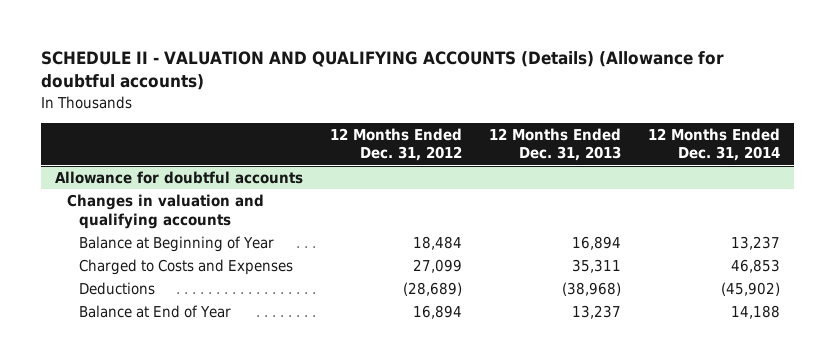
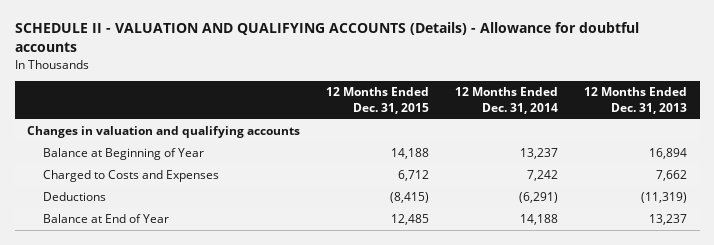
[40,51,724,91] SCHEDULE II - VALUATION AND QUALIFYING ACCOUNTS (Details) (Allowance for doubtful accounts) -> [14,22,639,53] SCHEDULE II - VALUATION AND QUALIFYING ACCOUNTS (Details) - Allowance for doubtful accounts
[329,127,462,162] 12 Months Ended Dec. 31, 2012 -> none
none -> [326,87,430,114] 12 Months Ended Dec. 31, 2015
[54,171,303,185] Allowance for doubtful accounts -> none
[571,259,621,274] 35,311 -> [655,170,687,182] 7,662
[730,259,780,274] 46,853 -> [526,170,558,182] 7,242
[561,282,621,297] (38,968) -> [640,192,687,204] (11,319)
[720,282,780,297] (45,902) -> [518,192,558,204] (6,291)

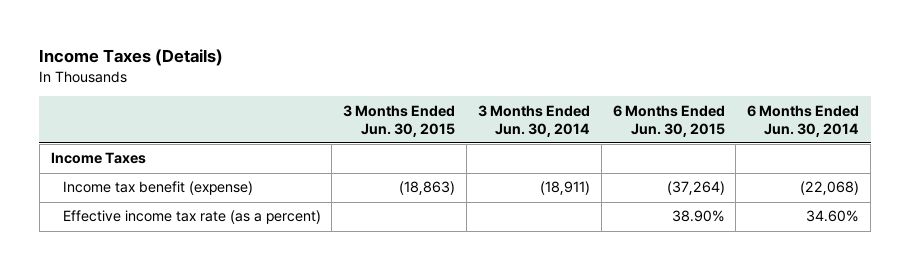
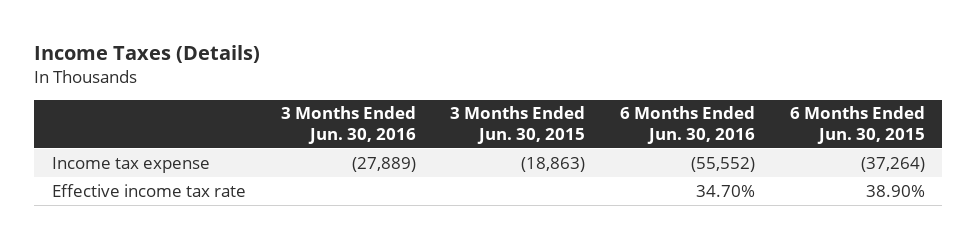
[477,104,590,137] 3 Months Ended Jun. 30, 2014 -> none
[747,104,860,137] 6 Months Ended Jun. 30, 2014 -> none
none -> [280,106,416,145] 3 Months Ended Jun. 30, 2016
none -> [620,106,756,145] 6 Months Ended Jun. 30, 2016
[50,152,146,165] Income Taxes -> none
[62,181,253,196] Income tax benefit (expense) -> [51,156,210,173] Income tax expense
[62,210,321,225] Effective income tax rate (as a percent) -> [51,183,246,197] Effective income tax rate

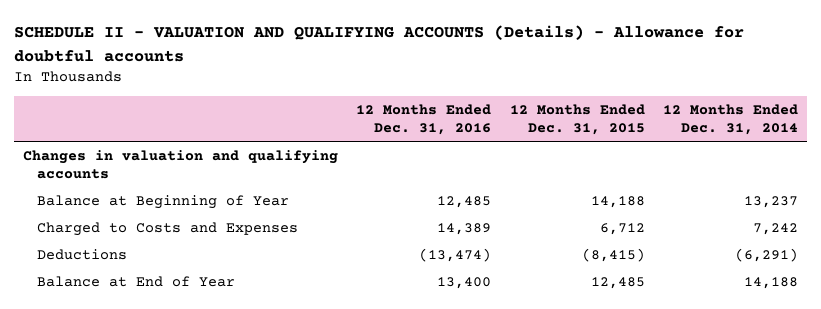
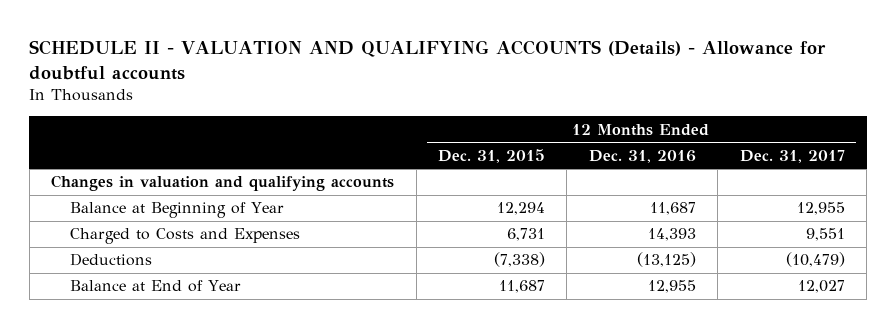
[662,103,798,136] 12 Months Ended Dec. 31, 2014 -> none
none -> [739,149,845,163] Dec. 31, 2017
[437,195,492,208] 12,485 -> [649,202,696,216] 11,687
[590,195,645,208] 14,188 -> [496,202,545,216] 12,294
[437,222,492,235] 14,389 -> [647,228,696,242] 14,393
[599,222,645,235] 6,712 -> [506,228,545,242] 6,731
[419,247,492,262] (13,474) -> [636,252,696,268] (13,125)
[581,247,645,262] (8,415) -> [493,252,545,268] (7,338)
[437,276,492,289] 13,400 -> [647,280,696,294] 12,955
[590,276,645,289] 12,485 -> [498,280,545,294] 11,687

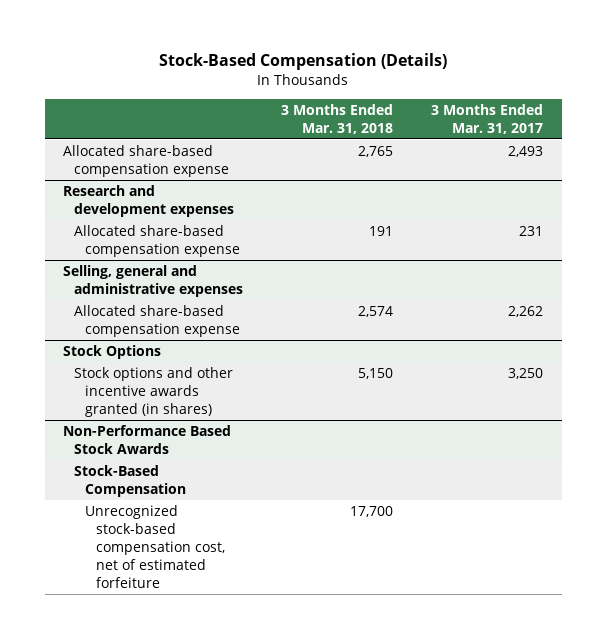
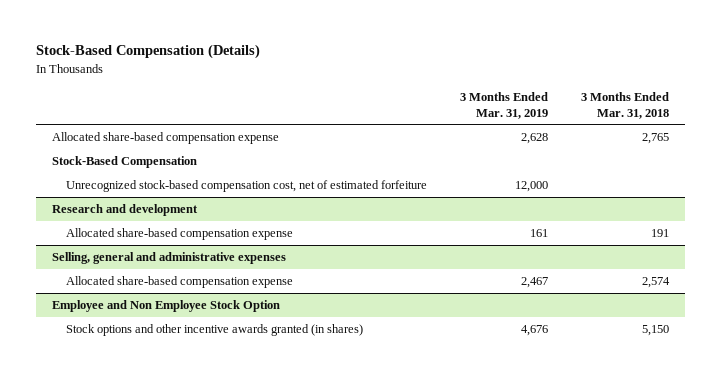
[431,103,544,134] 3 Months Ended Mar. 31, 2017 -> none
none -> [459,92,548,119] 3 Months Ended Mar. 31, 2019
none -> [52,156,198,169] Stock-Based Compensation
none -> [65,180,427,193] Unrecognized stock-based compensation cost, net of estimated forfeiture
[63,184,235,217] Research and development expenses -> [52,204,199,217] Research and development
[63,344,162,359] Stock Options -> [52,300,281,313] Employee and Non Employee Stock Option
[63,424,232,454] Non-Performance Based Stock Awards -> none
[74,464,187,497] Stock-Based Compensation -> none
[85,504,226,588] Unrecognized stock-based compensation cost, net of estimated forfeiture -> none

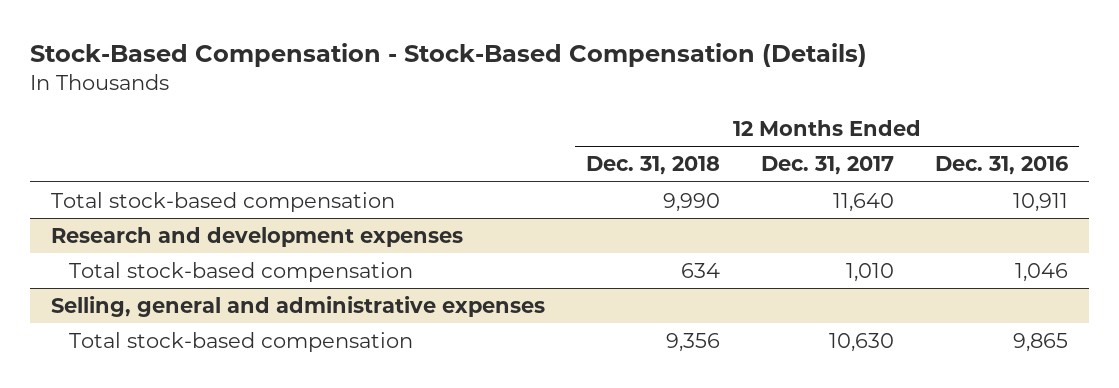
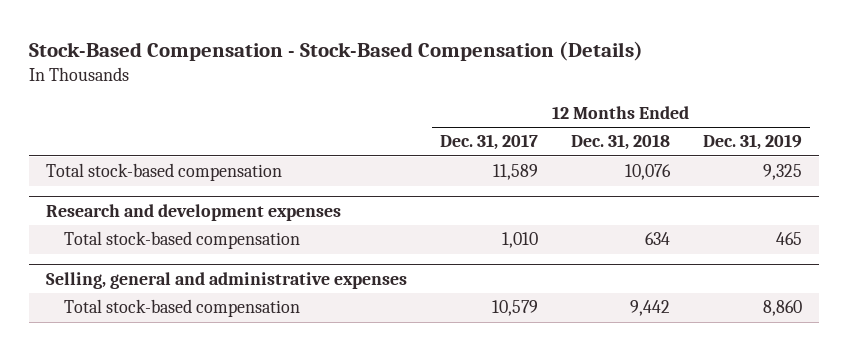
[935,156,1069,176] Dec. 31, 2016 -> none
none -> [702,134,802,151] Dec. 31, 2019
[662,192,720,212] 9,990 -> [624,164,671,181] 10,076
[833,192,895,212] 11,640 -> [492,164,538,181] 11,589
[665,332,720,352] 9,356 -> [629,300,670,317] 9,442
[829,332,895,352] 10,630 -> [491,300,538,317] 10,579

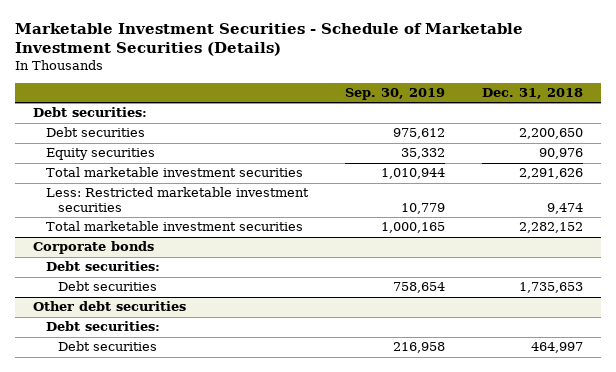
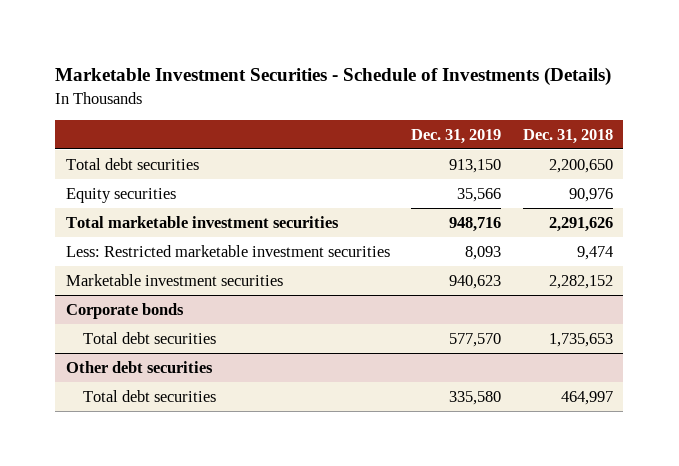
[14,23,523,57] Marketable Investment Securities - Schedule of Marketable Investment Securities (Details) -> [55,67,612,87] Marketable Investment Securities - Schedule of Investments (Details)
[344,88,445,101] Sep. 30, 2019 -> none
none -> [411,129,502,145] Dec. 31, 2019
[33,107,148,118] Debt securities: -> none
[45,127,145,138] Debt securities -> [66,157,200,170] Total debt securities
[45,221,303,232] Total marketable investment securities -> [66,273,284,286] Marketable investment securities
[45,261,160,272] Debt securities: -> none
[58,281,158,292] Debt securities -> [83,331,217,344] Total debt securities
[45,321,160,332] Debt securities: -> none
[58,341,158,352] Debt securities -> [83,389,217,402] Total debt securities

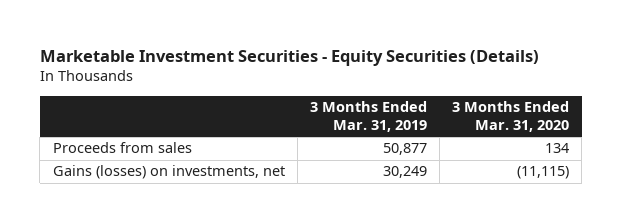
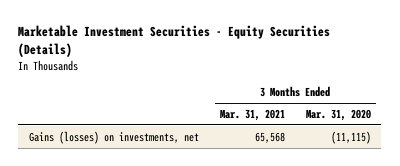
[309,101,427,132] 3 Months Ended Mar. 31, 2019 -> none
none -> [219,109,285,122] Mar. 31, 2021
[52,142,192,154] Proceeds from sales -> none

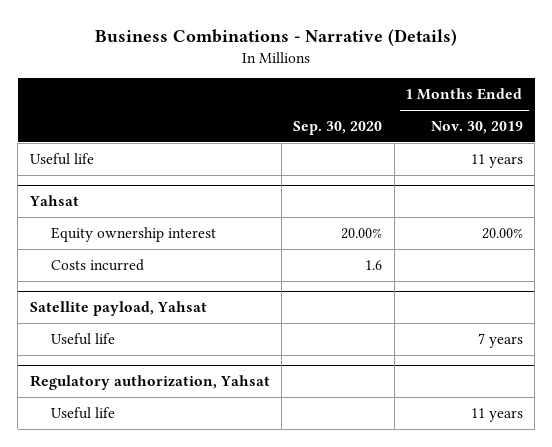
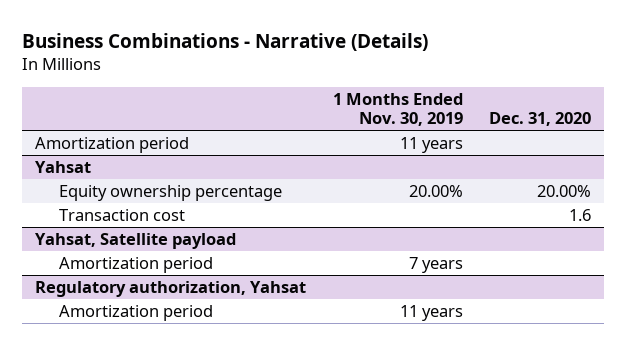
[293,120,383,135] Sep. 30, 2020 -> none
none -> [488,112,591,127] Dec. 31, 2020
[29,152,94,165] Useful life -> [35,137,190,154] Amortization period
[50,226,216,242] Equity ownership interest -> [59,185,283,202] Equity ownership percentage
[50,258,144,271] Costs incurred -> [59,209,186,222] Transaction cost
[29,300,207,316] Satellite payload, Yahsat -> [35,233,237,250] Yahsat, Satellite payload
[50,332,115,345] Useful life -> [59,257,214,274] Amortization period
[50,406,115,419] Useful life -> [59,305,214,322] Amortization period

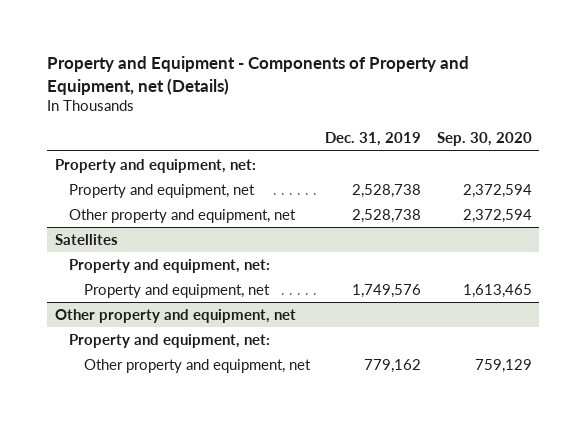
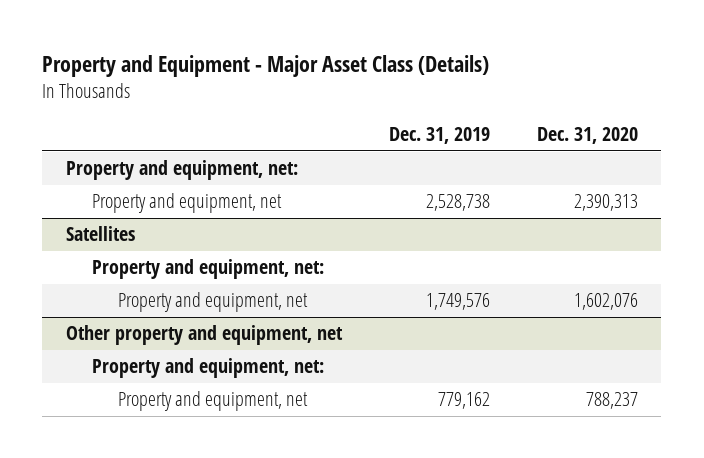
[47,56,470,95] Property and Equipment - Components of Property and Equipment, net (Details) -> [42,55,490,78] Property and Equipment - Major Asset Class (Details)
[436,132,532,147] Sep. 30, 2020 -> none
none -> [536,127,638,145] Dec. 31, 2020
[69,208,297,223] Other property and equipment, net -> none
[83,358,311,373] Other property and equipment, net -> [118,391,309,412] Property and equipment, net

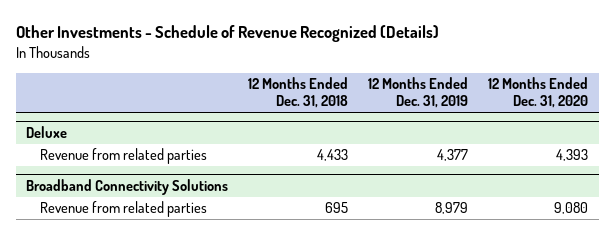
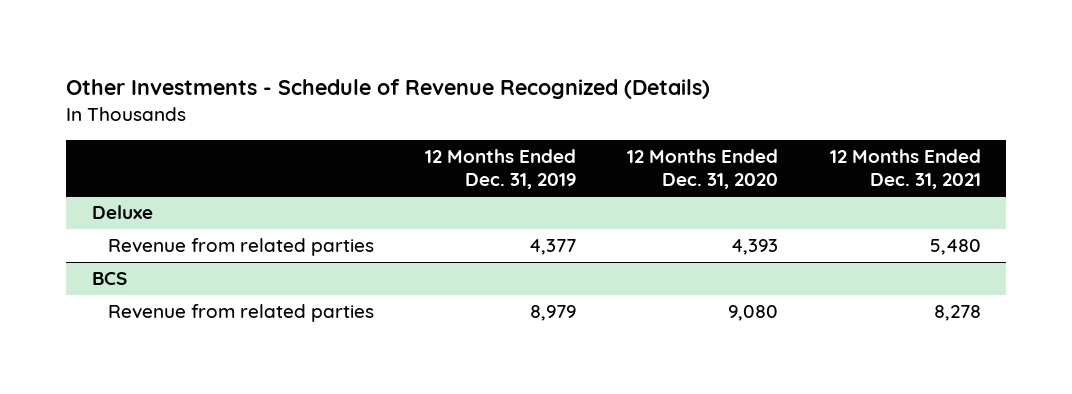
[248,77,349,109] 12 Months Ended Dec. 31, 2018 -> none
none -> [829,148,981,189] 12 Months Ended Dec. 31, 2021
[25,179,228,196] Broadband Connectivity Solutions -> [91,272,127,286] BCS

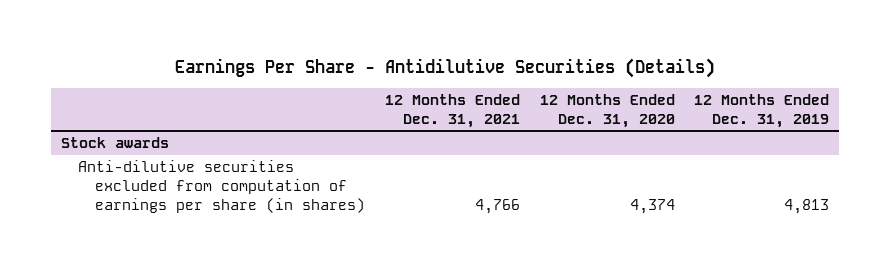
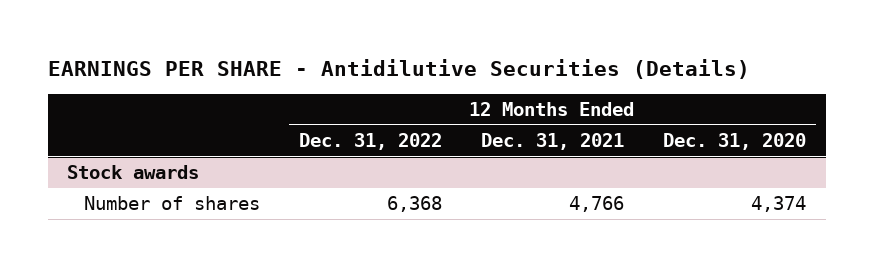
[174,58,715,79] Earnings Per Share - Antidilutive Securities (Details) -> [47,59,750,80] EARNINGS PER SHARE - Antidilutive Securities (Details)
[694,93,830,128] 12 Months Ended Dec. 31, 2019 -> none
none -> [298,132,442,150] Dec. 31, 2022
[77,159,366,213] Anti-dilutive securities excluded from computation of earnings per share (in shares) -> [83,195,260,210] Number of shares

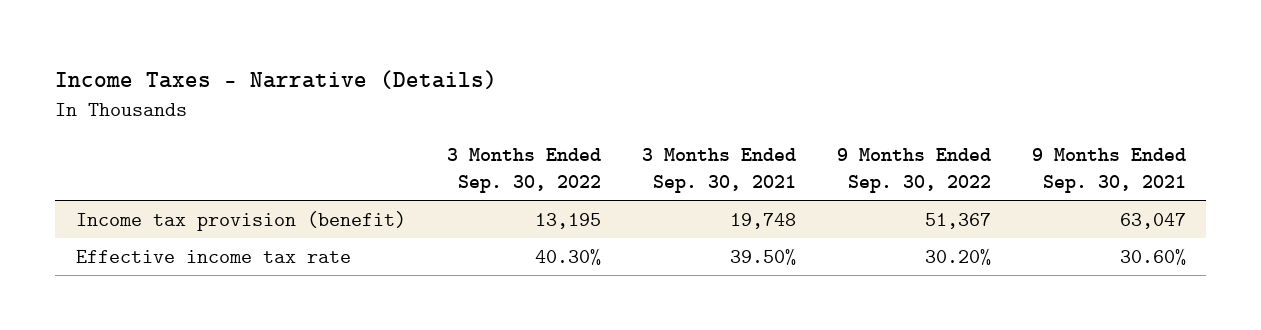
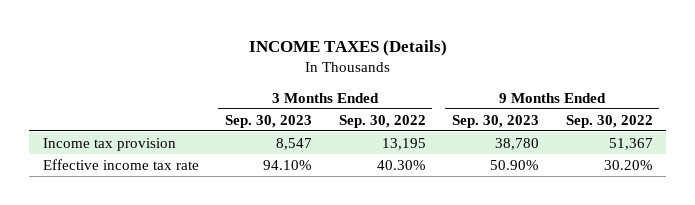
[55,70,498,90] Income Taxes - Narrative (Details) -> [248,40,447,57] INCOME TAXES (Details)
[641,148,796,194] 3 Months Ended Sep. 30, 2021 -> none
[1031,148,1186,194] 9 Months Ended Sep. 30, 2021 -> none
none -> [225,114,313,128] Sep. 30, 2023
none -> [452,114,540,128] Sep. 30, 2023
[75,210,406,231] Income tax provision (benefit) -> [42,137,176,151] Income tax provision

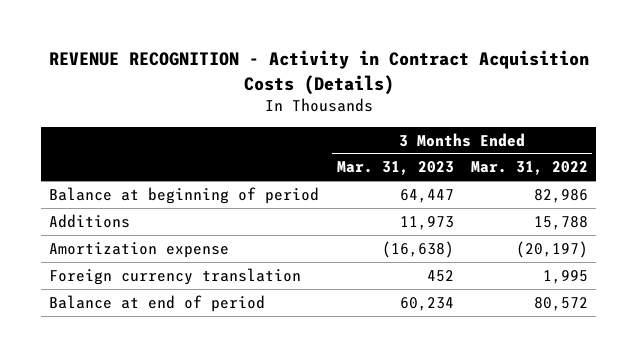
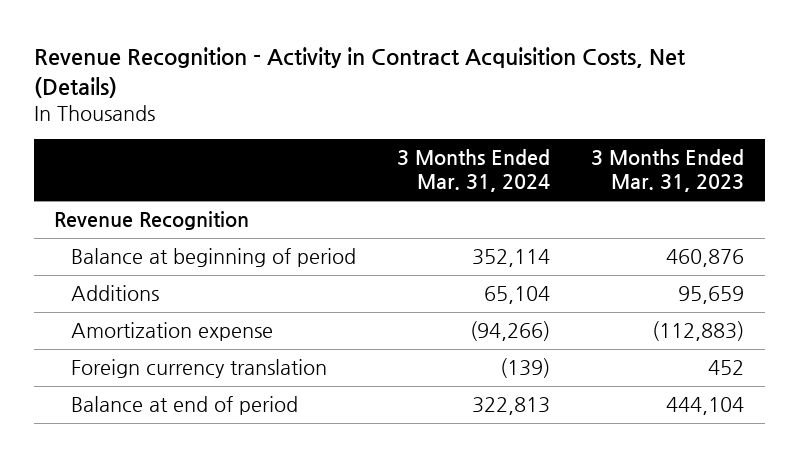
[48,50,589,95] REVENUE RECOGNITION - Activity in Contract Acquisition Costs (Details) -> [33,46,685,98] Revenue Recognition - Activity in Contract Acquisition Costs, Net (Details)
[470,161,588,176] Mar. 31, 2022 -> none
none -> [397,149,551,193] 3 Months Ended Mar. 31, 2024
none -> [54,211,250,231] Revenue Recognition
[399,188,454,203] 64,447 -> [666,249,745,268] 460,876
[399,215,454,230] 11,973 -> [678,286,745,305] 95,659
[381,240,454,258] (16,638) -> [652,321,745,342] (112,883)
[399,296,454,311] 60,234 -> [666,397,745,416] 444,104

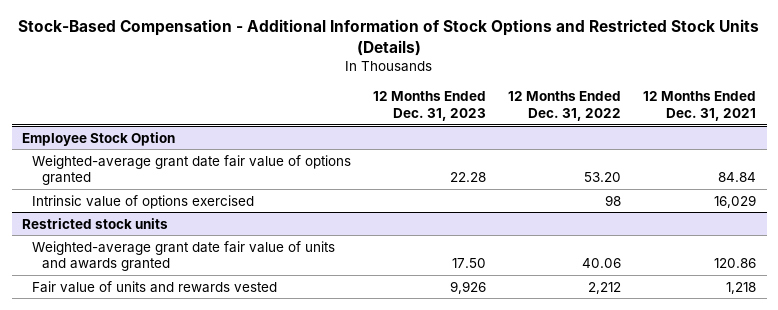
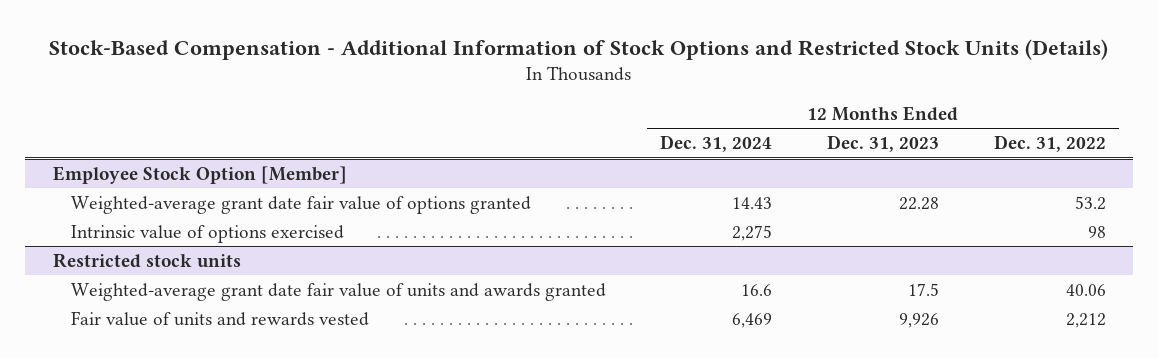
[642,90,756,121] 12 Months Ended Dec. 31, 2021 -> none
none -> [660,135,773,153] Dec. 31, 2024
[22,131,176,146] Employee Stock Option -> [52,165,347,184] Employee Stock Option [Member]
[584,172,622,183] 53.20 -> [1074,195,1106,210] 53.2
[452,258,487,269] 17.50 -> [907,282,939,296] 17.5

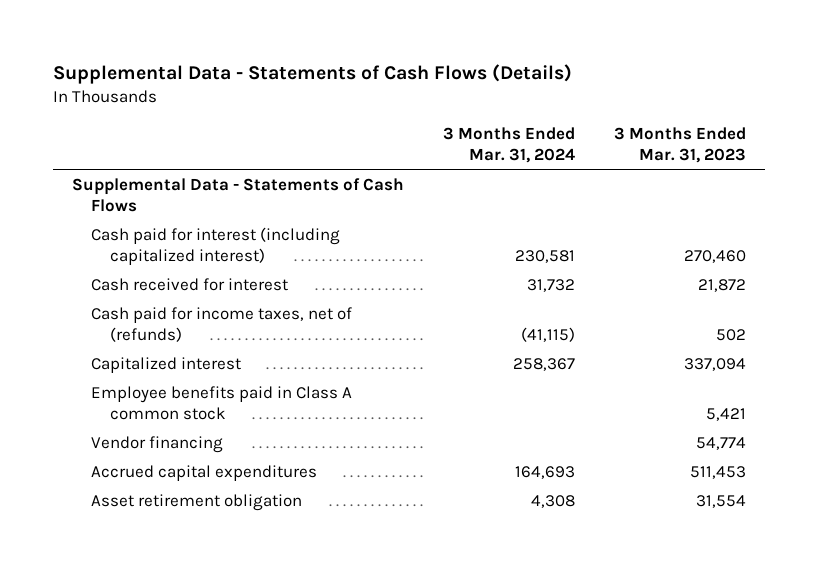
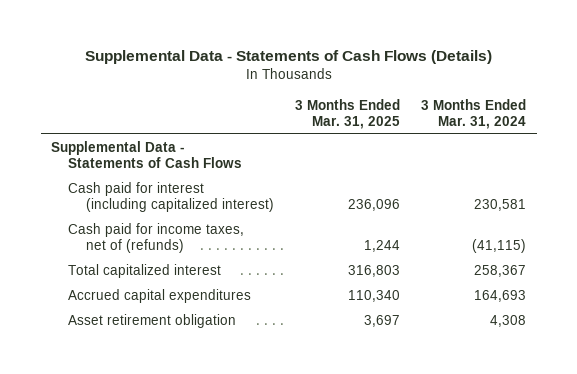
[613,127,746,163] 3 Months Ended Mar. 31, 2023 -> none
none -> [295,99,401,129] 3 Months Ended Mar. 31, 2025
[90,277,288,291] Cash received for interest -> none
[90,385,352,420] Employee benefits paid in Class A common stock -> none
[90,435,223,453] Vendor financing -> none
[90,356,241,373] Capitalized interest -> [68,264,222,279] Total capitalized interest

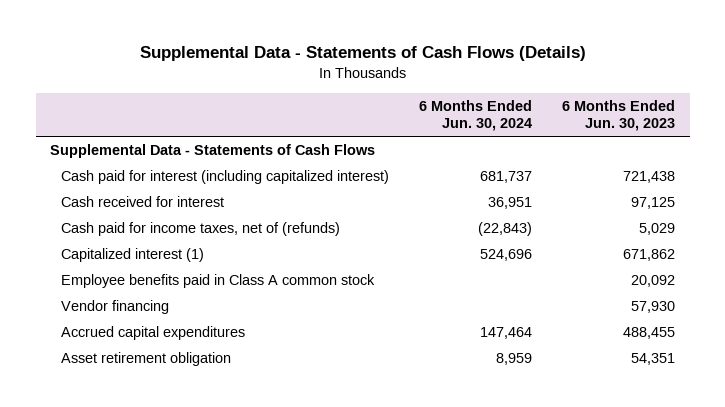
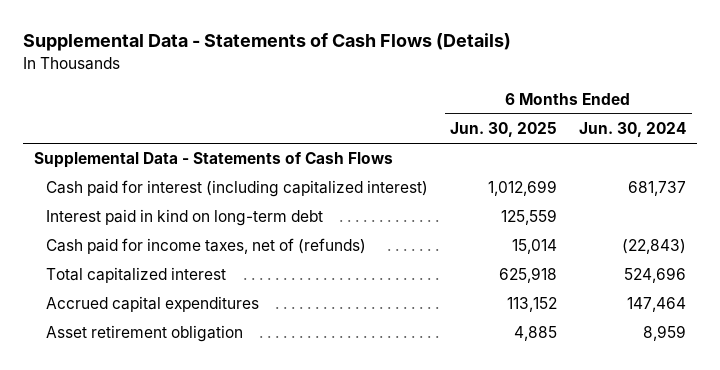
[561,99,675,132] 6 Months Ended Jun. 30, 2023 -> none
none -> [450,122,558,138] Jun. 30, 2025
[61,195,225,207] Cash received for interest -> none
none -> [46,209,324,227] Interest paid in kind on long-term debt
[61,273,376,288] Employee benefits paid in Class A common stock -> none
[61,299,170,314] Vendor financing -> none
[61,247,205,262] Capitalized interest (1) -> [46,267,227,284] Total capitalized interest

